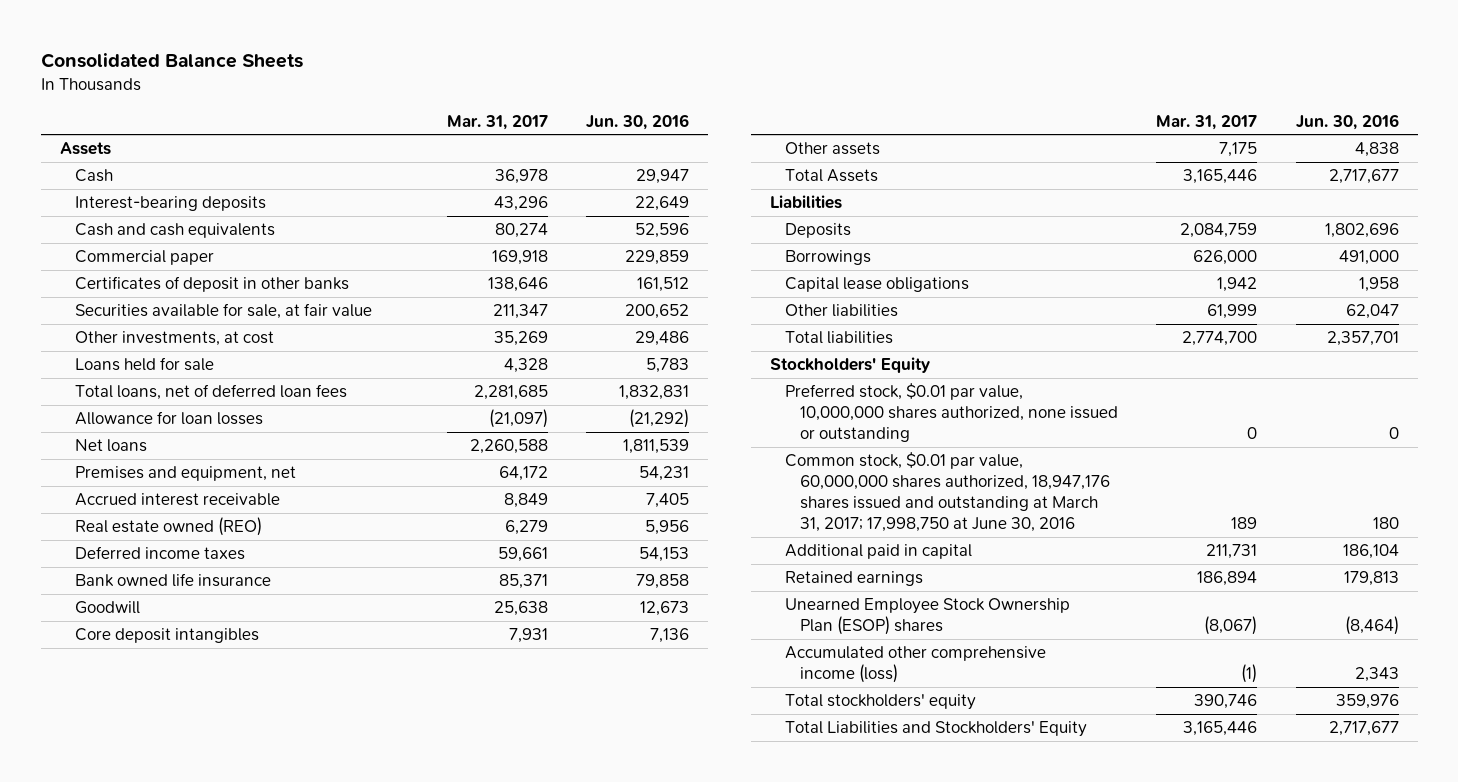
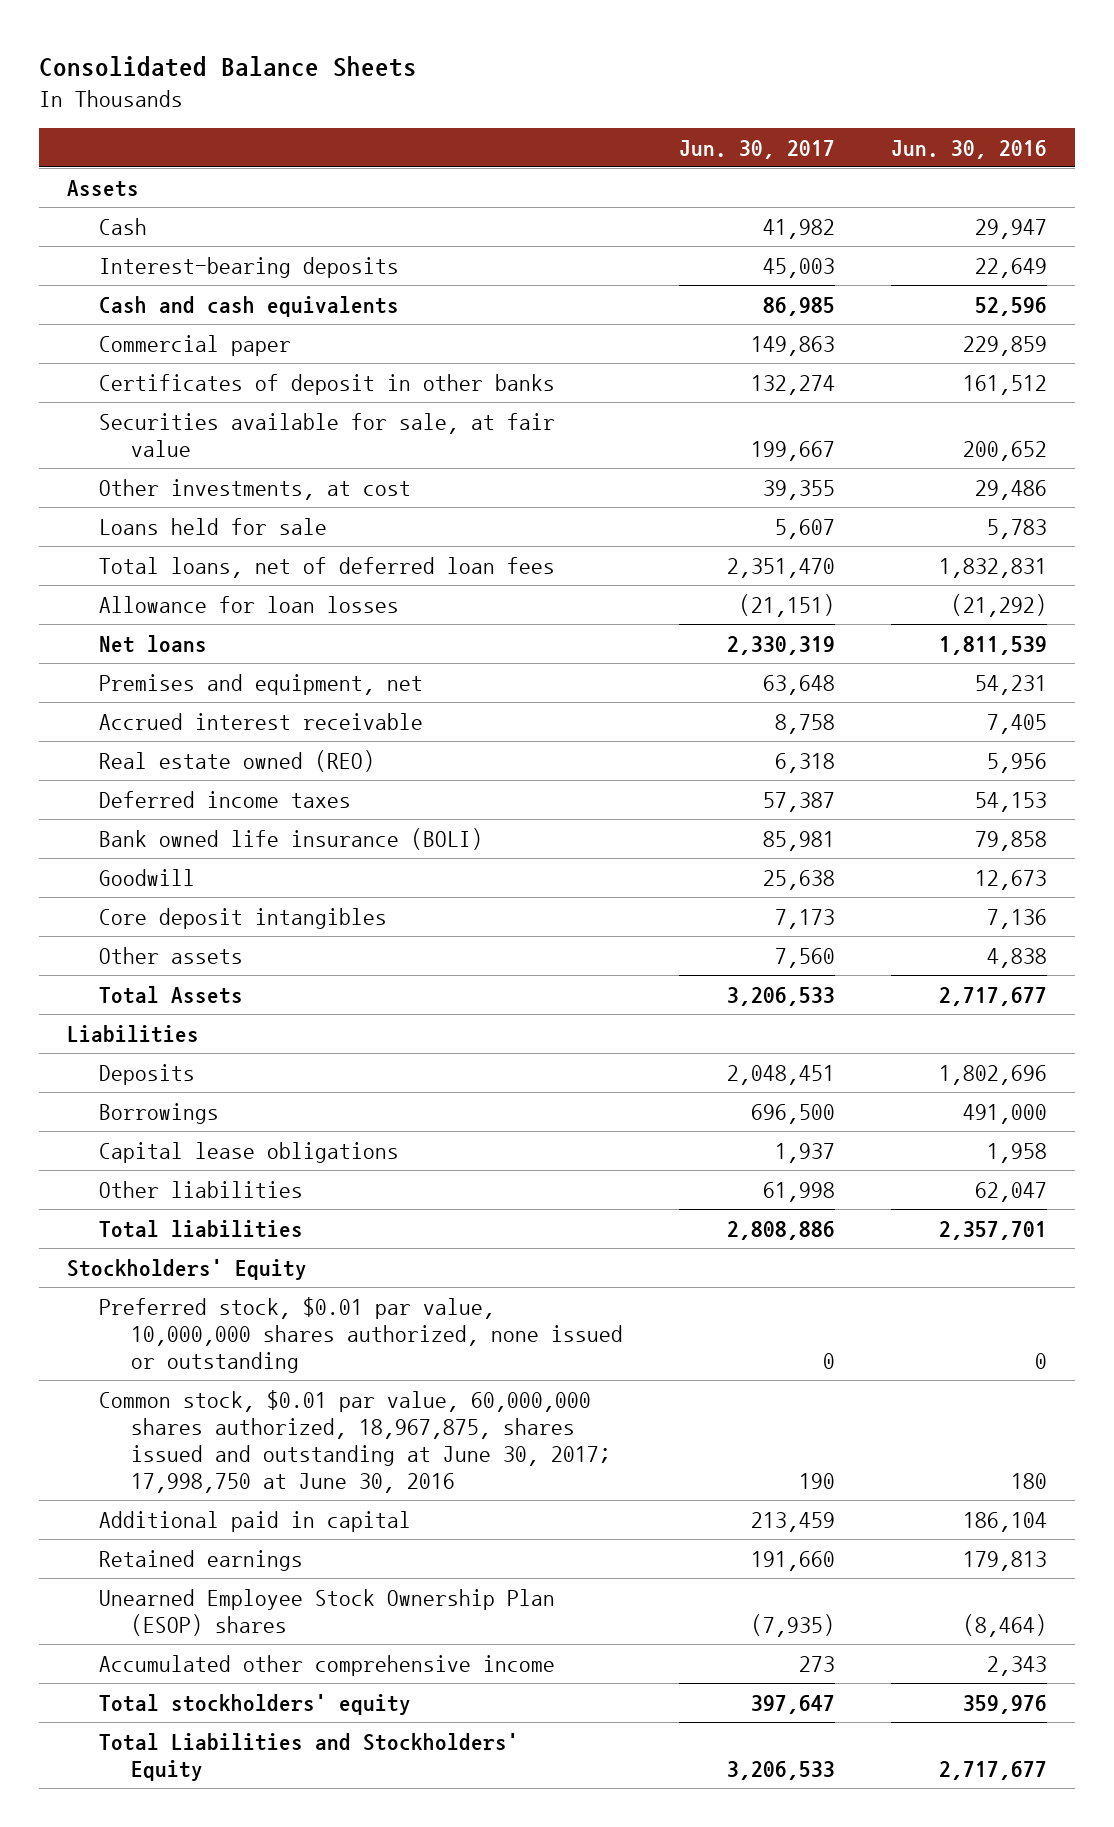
[446,114,548,130] Mar. 31, 2017 -> none
none -> [678,140,835,160] Jun. 30, 2017
[75,573,272,588] Bank owned life insurance -> [98,827,483,850] Bank owned life insurance (BOLI)
[784,452,1111,532] Common stock, $0.01 par value, 60,000,000 shares authorized, 18,947,176 shares issued and outstanding at March 31, 2017; 17,998,750 at June 30, 2016 -> [98,1389,611,1494] Common stock, $0.01 par value, 60,000,000 shares authorized, 18,967,875, shares issued and outstanding at June 30, 2017; 17,998,750 at June 30, 2016
[784,646,1046,684] Accumulated other comprehensive income (loss) -> [98,1654,555,1676] Accumulated other comprehensive income

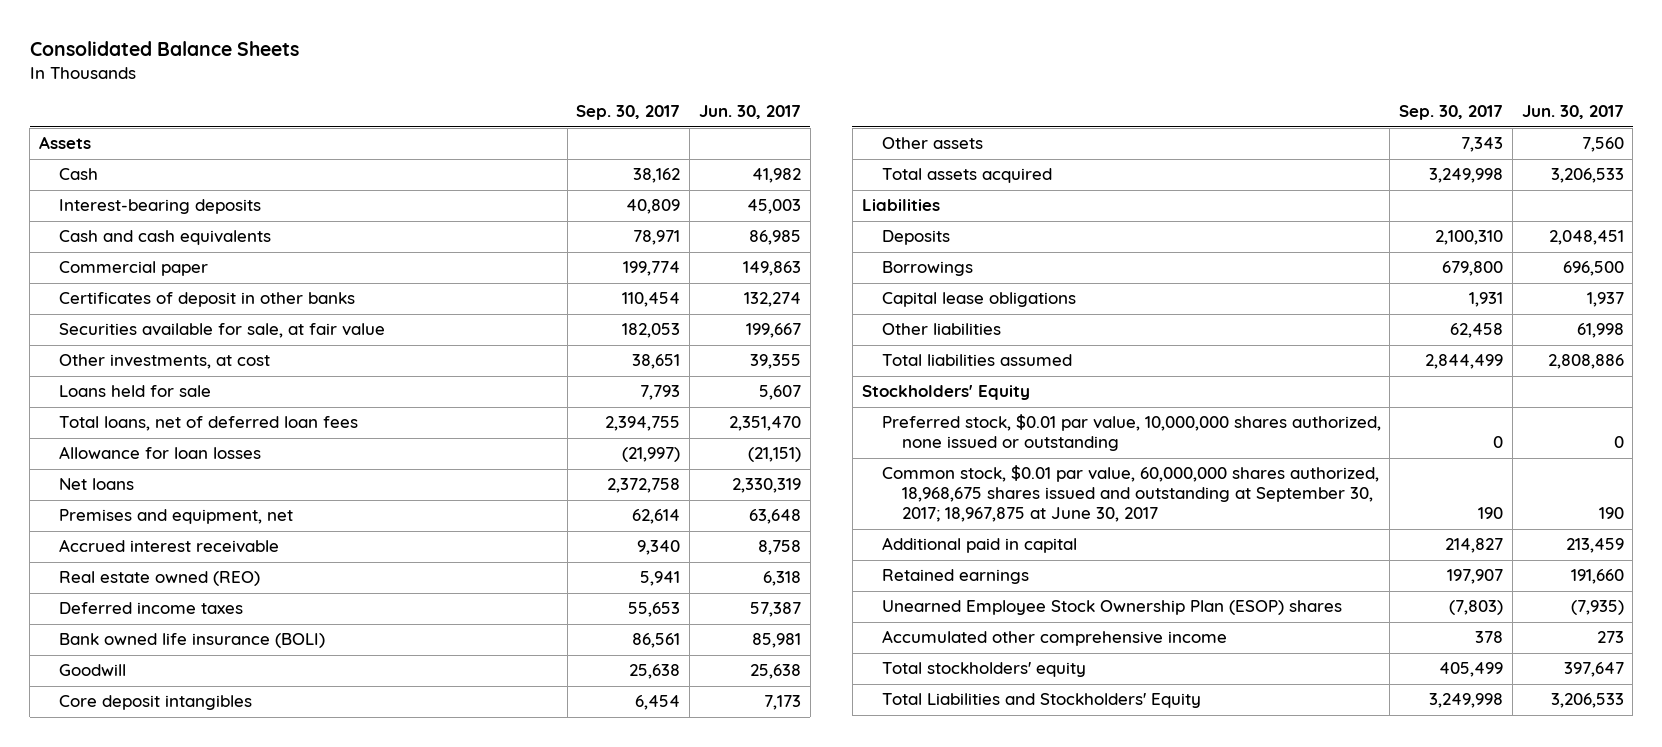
[891,140,1048,160] Jun. 30, 2016 -> none
none -> [576,105,681,121] Sep. 30, 2017
[98,985,243,1004] Total Assets -> [881,168,1052,184] Total assets acquired
[98,1219,303,1238] Total liabilities -> [881,354,1072,367] Total liabilities assumed
[98,1389,611,1494] Common stock, $0.01 par value, 60,000,000 shares authorized, 18,967,875, shares issued and outstanding at June 30, 2017; 17,998,750 at June 30, 2016 -> [881,465,1379,523] Common stock, $0.01 par value, 60,000,000 shares authorized, 18,968,675 shares issued and outstanding at September 30, 2017; 18,967,875 at June 30, 2017

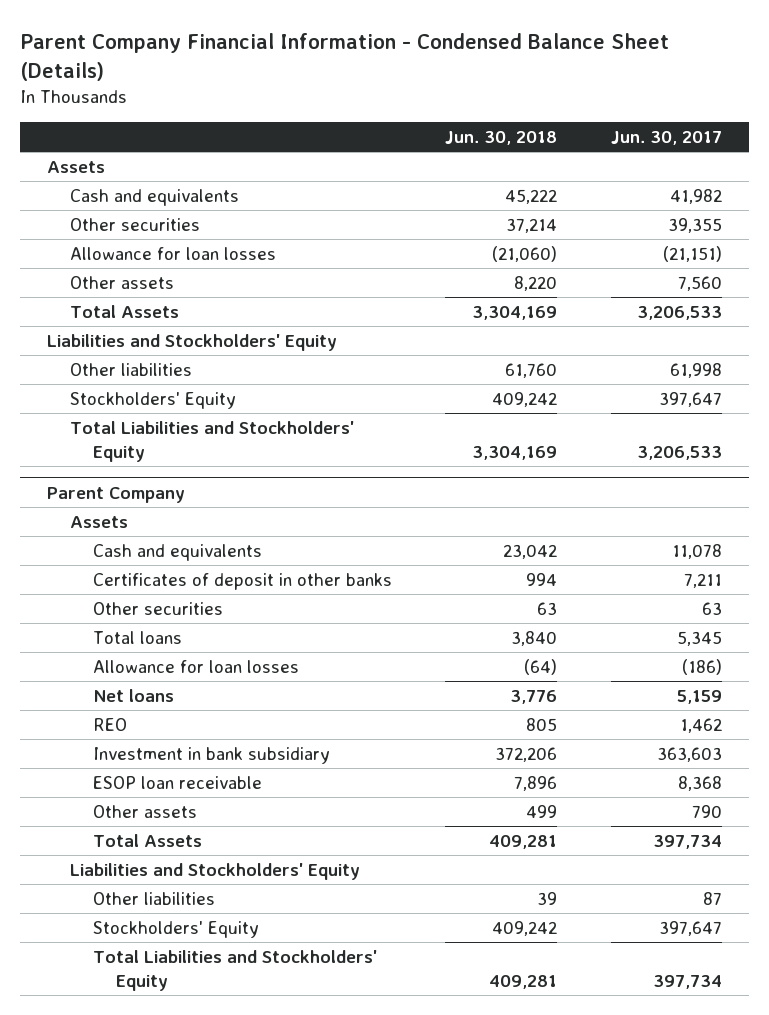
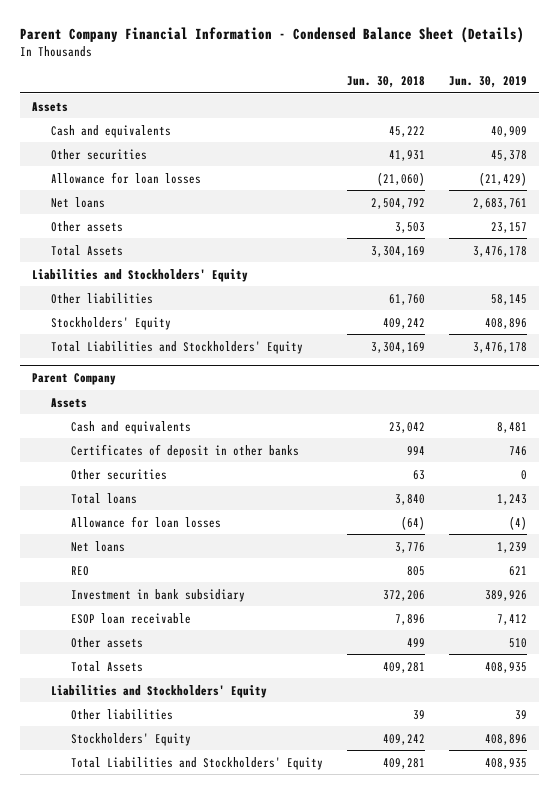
[611,130,723,145] Jun. 30, 2017 -> none
none -> [449,76,528,89] Jun. 30, 2019
[506,218,558,234] 37,214 -> [389,149,426,161] 41,931
none -> [51,196,106,208] Net loans
[514,276,558,292] 8,220 -> [395,221,426,233] 3,503

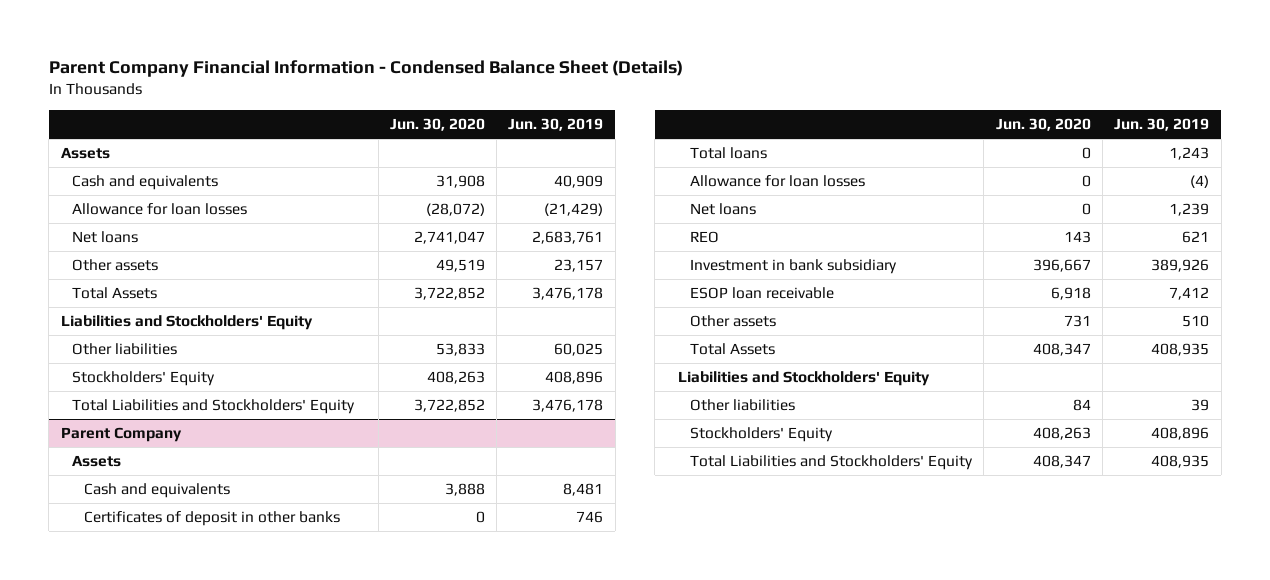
[347,76,426,89] Jun. 30, 2018 -> none
none -> [389,118,485,132] Jun. 30, 2020
[51,148,148,160] Other securities -> none
[491,293,528,305] 58,145 -> [554,343,604,357] 60,025
[71,468,168,480] Other securities -> none

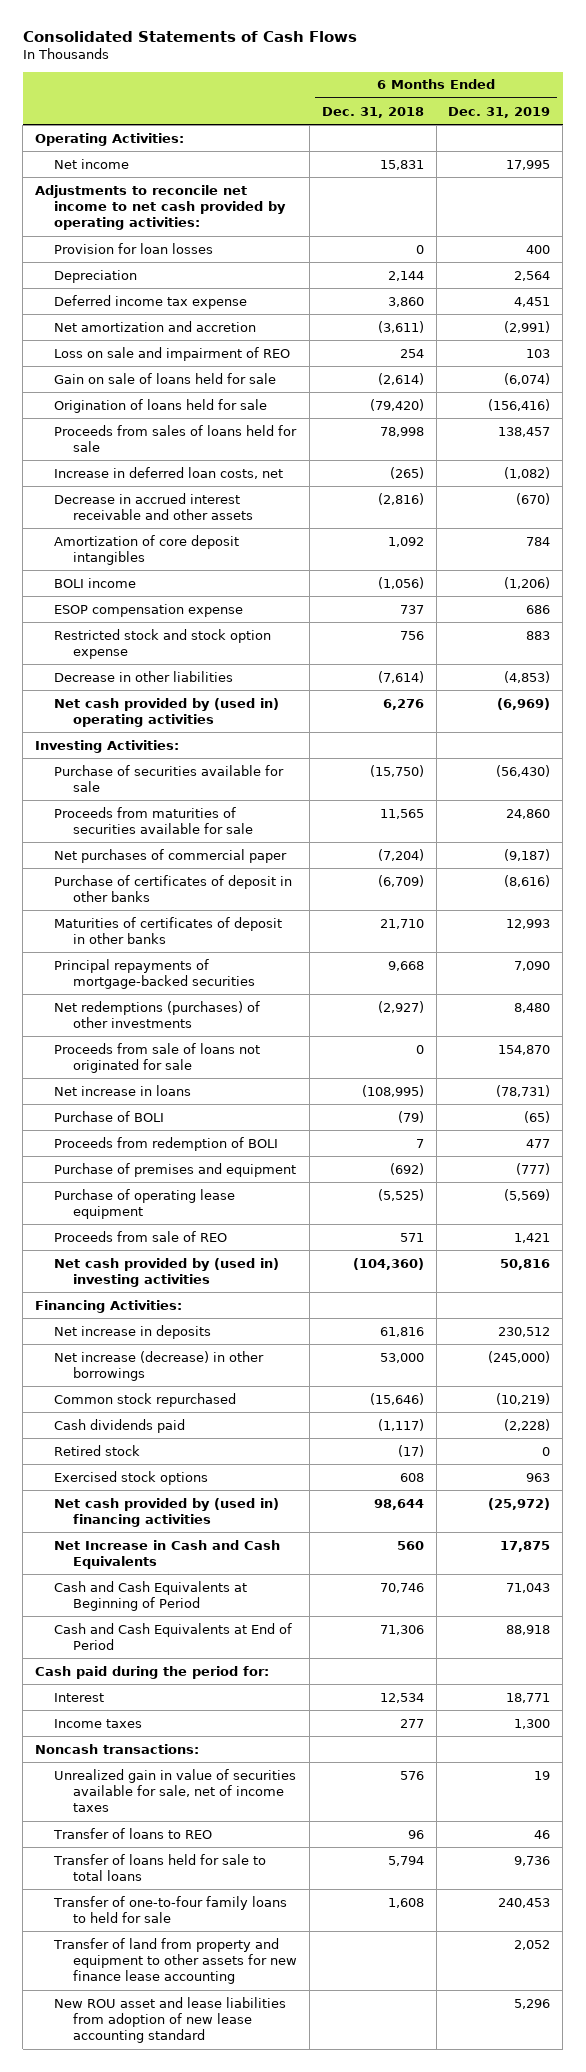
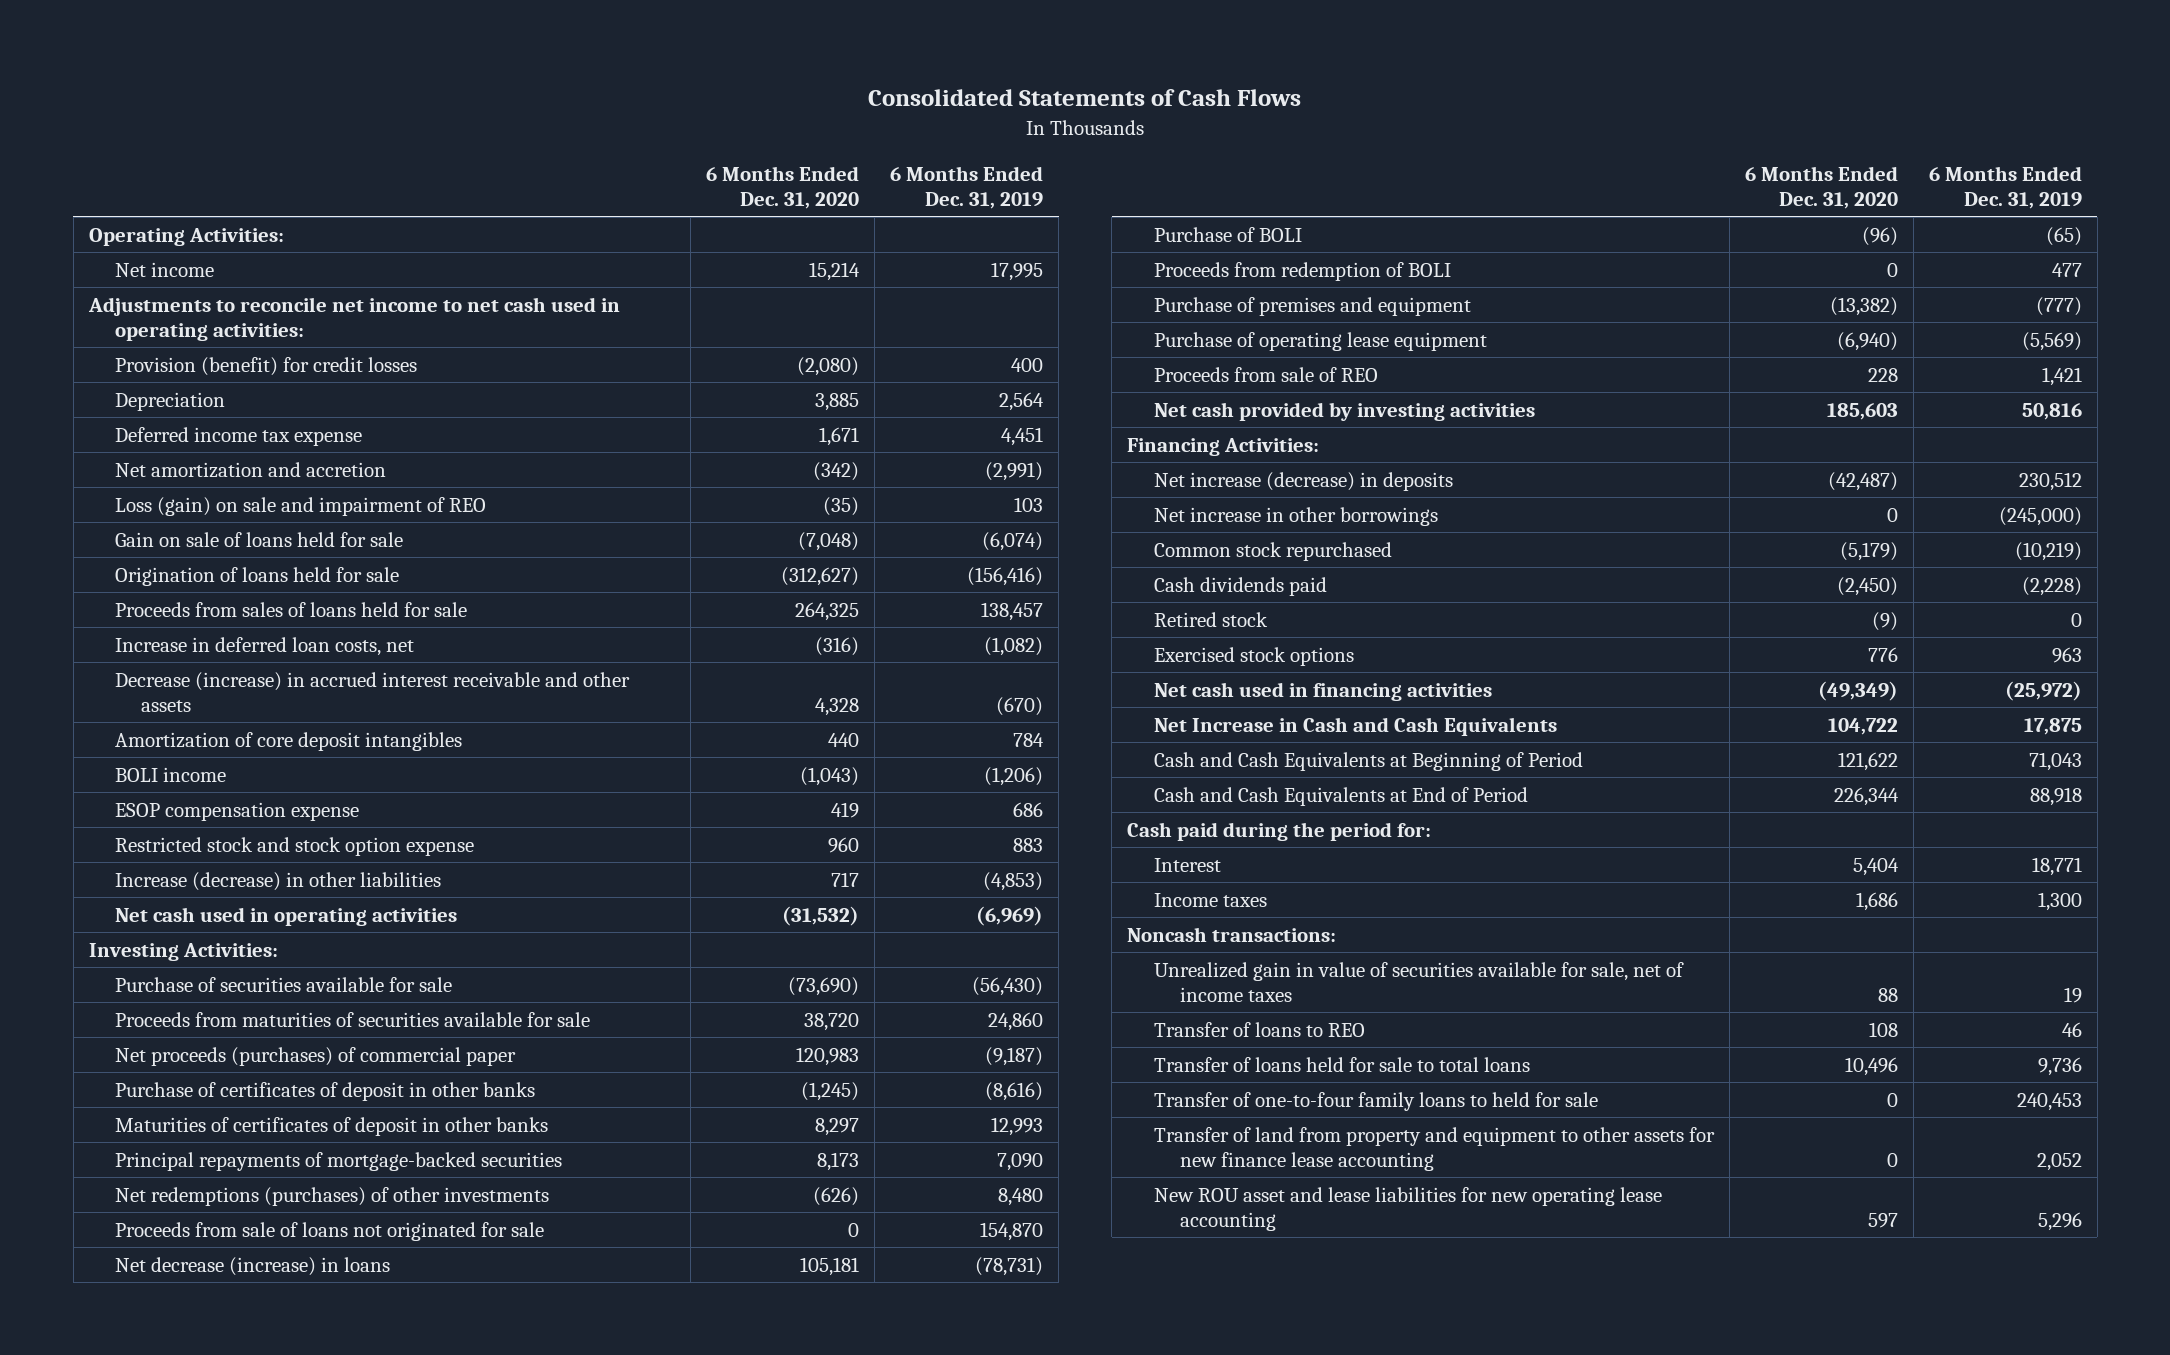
[321,106,424,118] Dec. 31, 2018 -> none
none -> [706,165,860,209] 6 Months Ended Dec. 31, 2020
[35,184,286,231] Adjustments to reconcile net income to net cash provided by operating activities: -> [87,296,620,341] Adjustments to reconcile net income to net cash used in operating activities:
[53,242,213,254] Provision for loan losses -> [114,356,417,376] Provision (benefit) for credit losses
[53,346,290,361] Loss on sale and impairment of REO -> [114,496,486,516] Loss (gain) on sale and impairment of REO
[53,492,253,520] Decrease in accrued interest receivable and other assets -> [114,671,630,712] Decrease (increase) in accrued interest receivable and other assets
[53,670,233,682] Decrease in other liabilities -> [114,871,441,891] Increase (decrease) in other liabilities
[53,697,279,727] Net cash provided by (used in) operating activities -> [114,906,457,926] Net cash used in operating activities
[53,848,287,863] Net purchases of commercial paper -> [114,1046,516,1066] Net proceeds (purchases) of commercial paper
[53,1084,191,1096] Net increase in loans -> [114,1256,390,1276] Net decrease (increase) in loans
[53,1257,279,1287] Net cash provided by (used in) investing activities -> [1153,401,1535,421] Net cash provided by investing activities
[53,1324,211,1339] Net increase in deposits -> [1153,471,1453,491] Net increase (decrease) in deposits
[53,1350,264,1381] Net increase (decrease) in other borrowings -> [1153,506,1438,526] Net increase in other borrowings
[53,1497,279,1527] Net cash provided by (used in) financing activities -> [1153,681,1492,701] Net cash used in financing activities
[53,1996,286,2044] New ROU asset and lease liabilities from adoption of new lease accounting standard -> [1153,1186,1662,1231] New ROU asset and lease liabilities for new operating lease accounting

